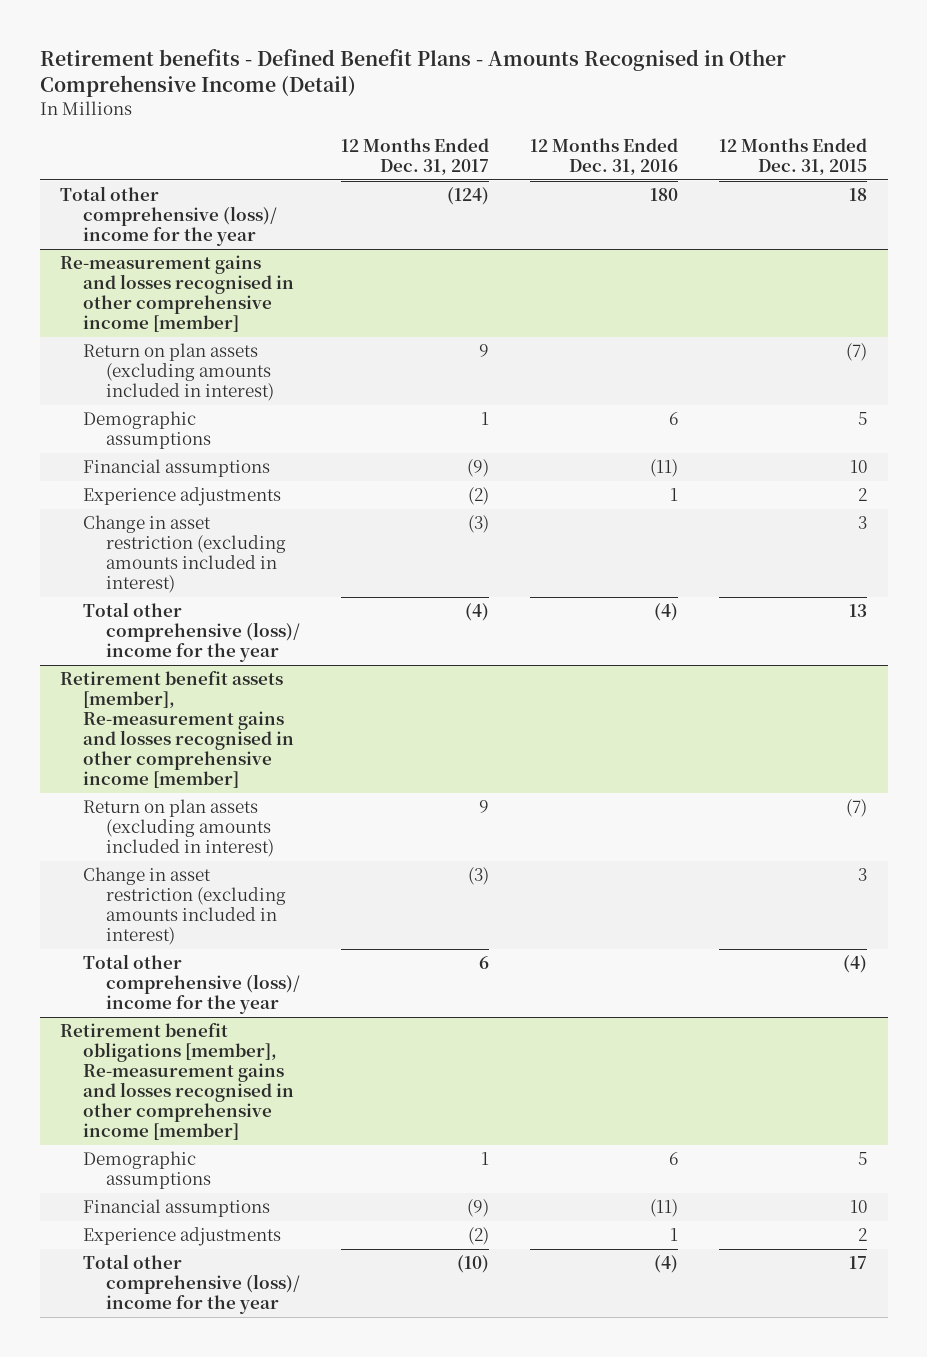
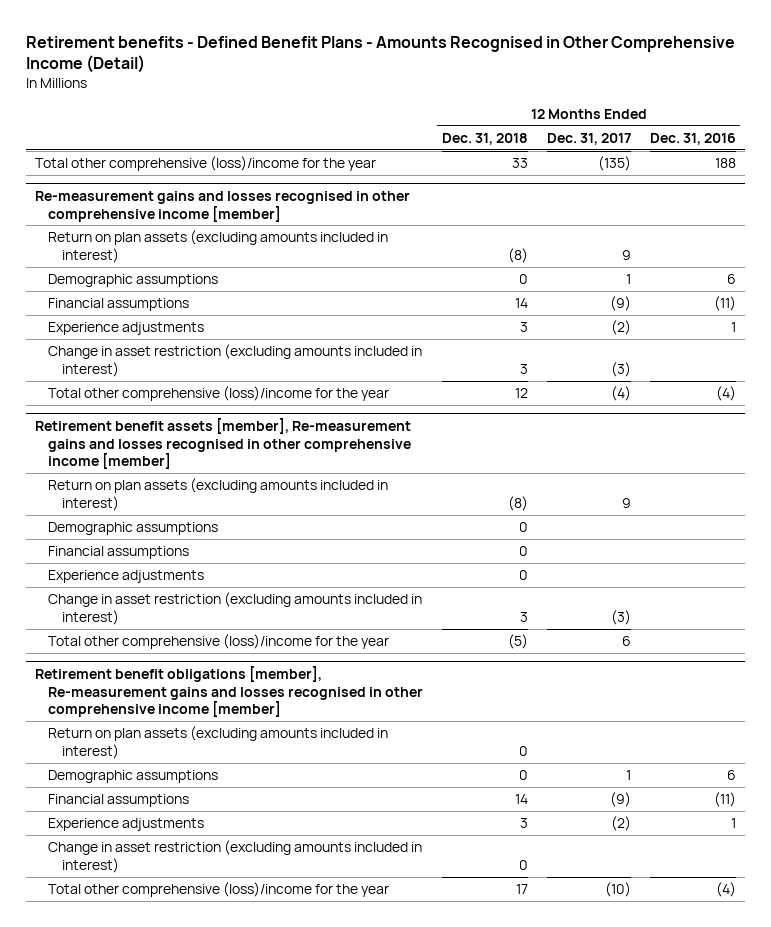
[719,138,868,176] 12 Months Ended Dec. 31, 2015 -> none
none -> [442,133,529,146] Dec. 31, 2018
[60,185,278,247] Total other comprehensive (loss)/ income for the year -> [35,156,377,172] Total other comprehensive (loss)/income for the year
[446,186,489,205] (124) -> [597,156,631,172] (135)
[650,187,679,201] 180 -> [714,158,736,169] 188
[83,601,300,663] Total other comprehensive (loss)/ income for the year -> [48,386,390,402] Total other comprehensive (loss)/income for the year
none -> [48,522,219,536] Demographic assumptions
none -> [48,546,190,560] Financial assumptions
none -> [48,570,205,584] Experience adjustments
[83,953,300,1015] Total other comprehensive (loss)/ income for the year -> [48,634,390,650] Total other comprehensive (loss)/income for the year
none -> [48,726,389,759] Return on plan assets (excluding amounts included in interest)
none -> [48,840,423,873] Change in asset restriction (excluding amounts included in interest)
[83,1253,300,1315] Total other comprehensive (loss)/ income for the year -> [48,882,390,898] Total other comprehensive (loss)/income for the year

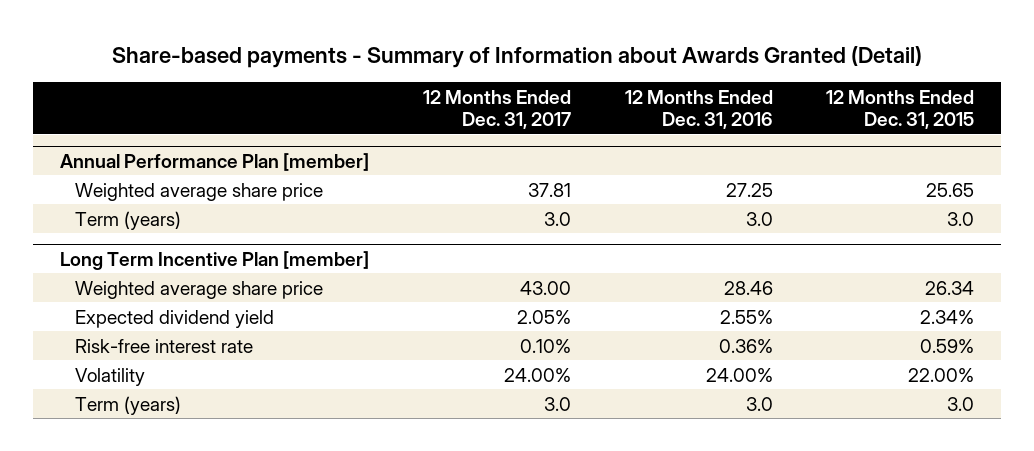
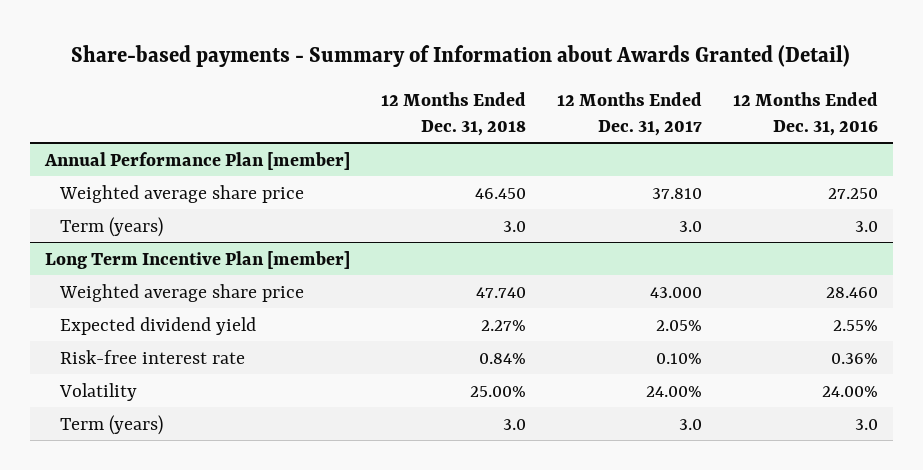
[826,89,975,130] 12 Months Ended Dec. 31, 2015 -> none
none -> [381,91,527,136] 12 Months Ended Dec. 31, 2018
[527,182,571,197] 37.81 -> [651,187,702,199] 37.810
[725,182,773,197] 27.25 -> [827,187,878,199] 27.250
[519,280,571,295] 43.00 -> [649,286,702,298] 43.000
[723,280,773,295] 28.46 -> [825,286,878,298] 28.460

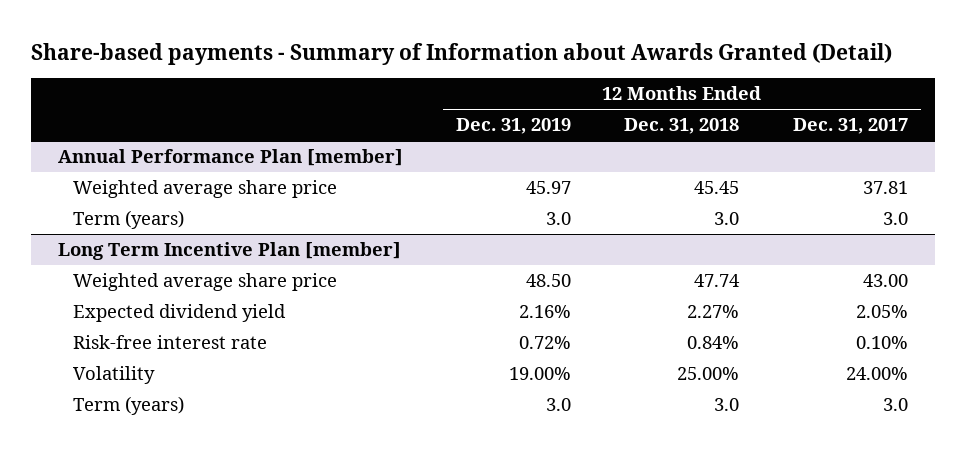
[732,91,878,136] 12 Months Ended Dec. 31, 2016 -> none
none -> [456,118,572,135] Dec. 31, 2019
[475,187,527,199] 46.450 -> [694,181,740,195] 45.45
[651,187,702,199] 37.810 -> [862,181,908,195] 37.81
[476,286,527,298] 47.740 -> [694,274,741,288] 47.74
[649,286,702,298] 43.000 -> [862,274,908,288] 43.00

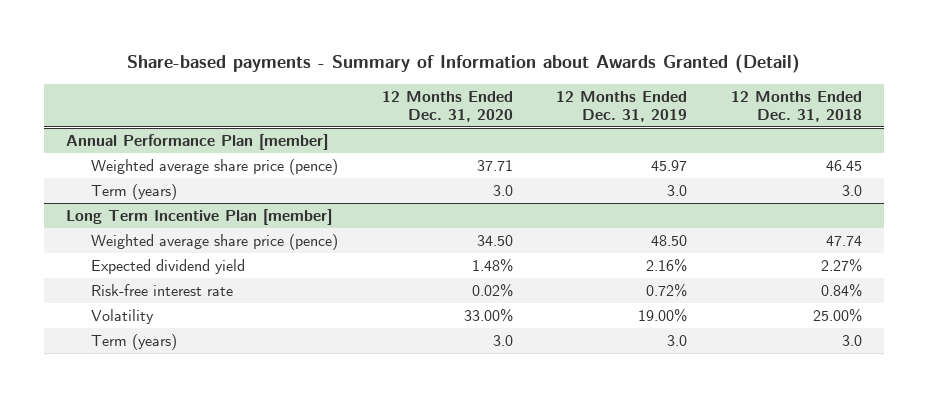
[792,118,908,135] Dec. 31, 2017 -> none
none -> [381,90,513,123] 12 Months Ended Dec. 31, 2020
[72,180,337,199] Weighted average share price -> [91,158,339,175] Weighted average share price (pence)
[694,181,740,195] 45.45 -> [826,159,863,171] 46.45
[72,273,337,292] Weighted average share price -> [91,233,339,250] Weighted average share price (pence)

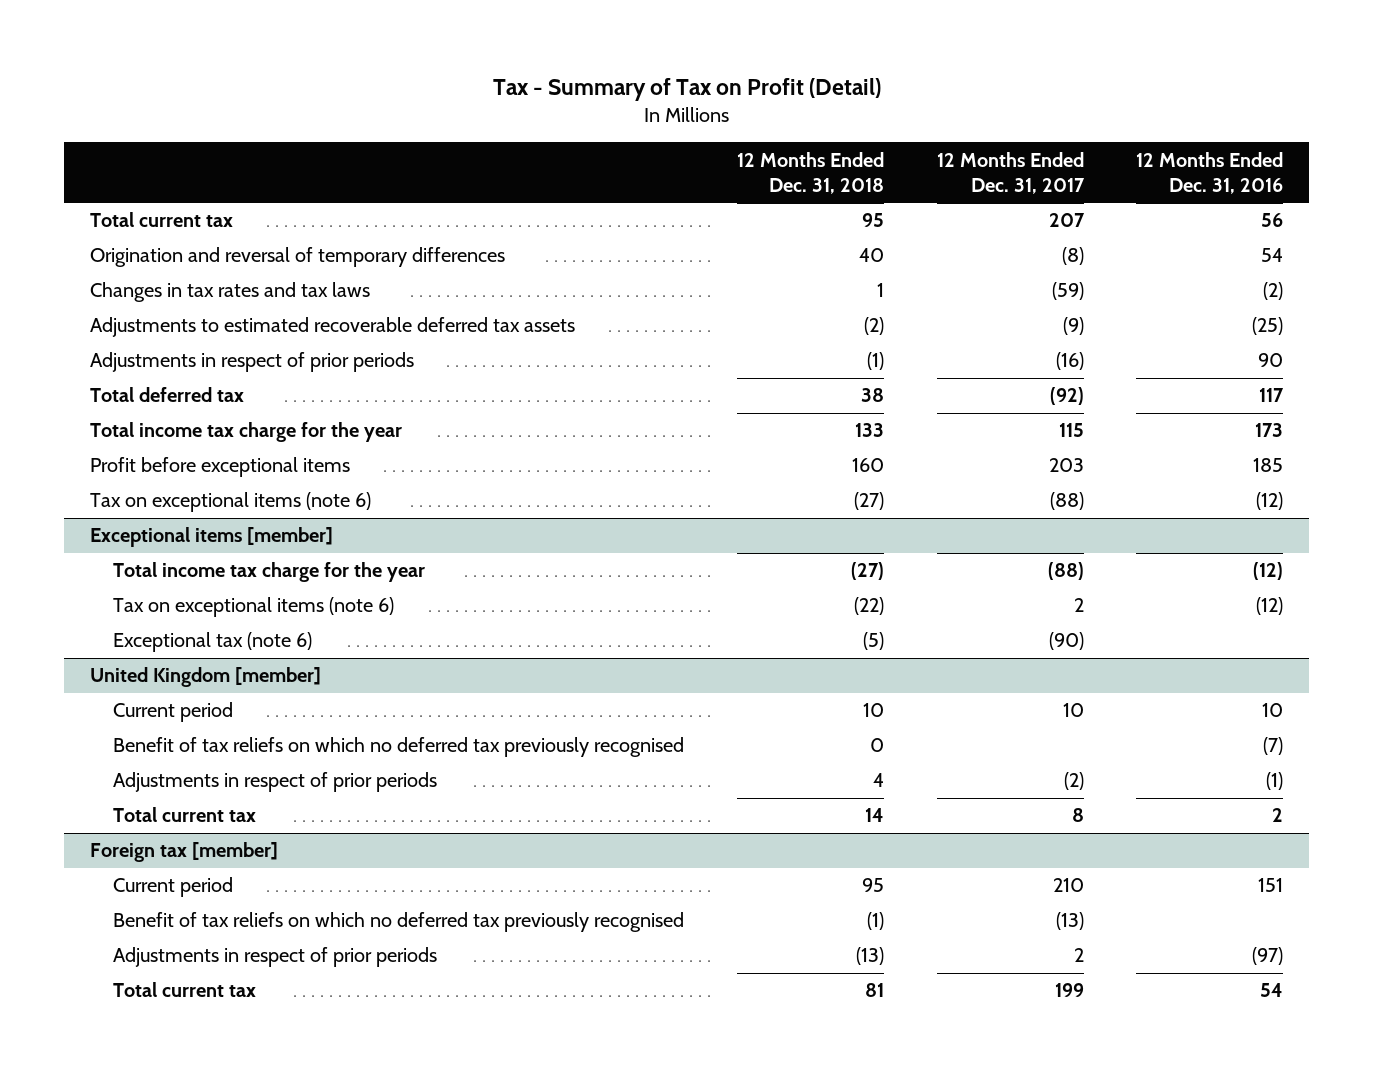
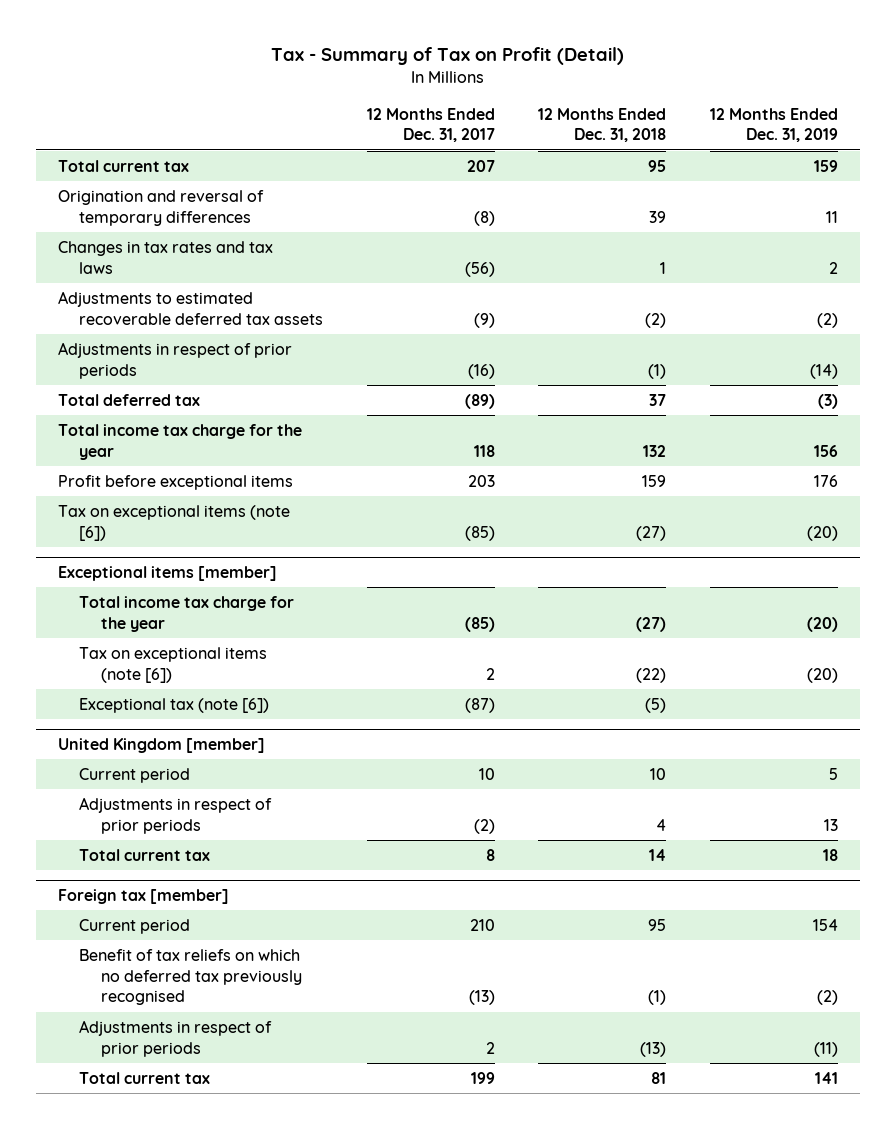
[1136,151,1284,194] 12 Months Ended Dec. 31, 2016 -> none
none -> [709,107,838,143] 12 Months Ended Dec. 31, 2019
[858,248,884,263] 40 -> [649,210,667,223] 39
[1051,282,1084,301] (59) -> [464,261,495,277] (56)
[860,388,884,403] 38 -> [649,393,667,406] 37
[1049,387,1084,406] (92) -> [464,393,495,409] (89)
[854,423,884,438] 133 -> [643,444,667,457] 132
[1058,423,1084,438] 115 -> [473,444,495,457] 118
[851,458,884,473] 160 -> [642,474,667,487] 159
[90,492,372,513] Tax on exceptional items (note 6) -> [57,504,290,541] Tax on exceptional items (note [6])
[1049,492,1084,511] (88) -> [464,525,495,541] (85)
[1047,562,1084,581] (88) -> [464,616,495,632] (85)
[113,597,395,618] Tax on exceptional items (note 6) -> [79,646,268,683] Tax on exceptional items (note [6])
[113,632,313,653] Exceptional tax (note 6) -> [79,697,270,713] Exceptional tax (note [6])
[1048,632,1084,651] (90) -> [464,697,495,713] (87)
[113,737,685,758] Benefit of tax reliefs on which no deferred tax previously recognised -> none

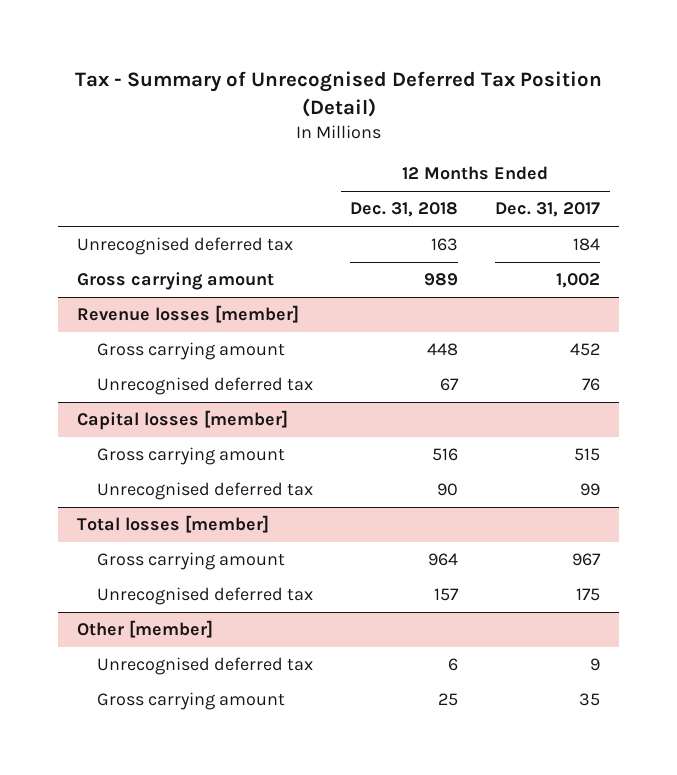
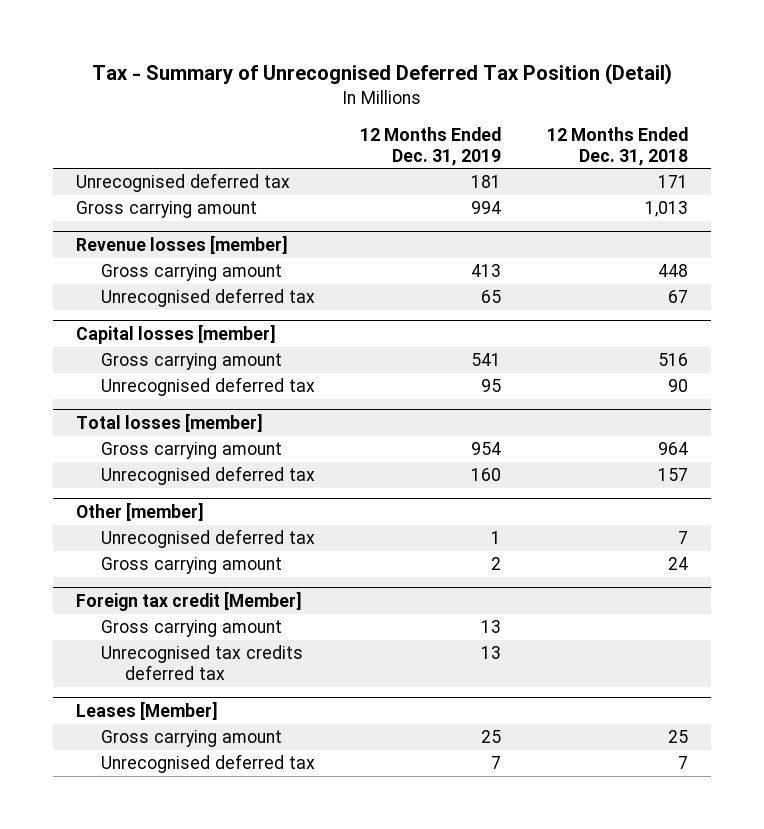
[495,202,601,218] Dec. 31, 2017 -> none
none -> [360,127,502,166] 12 Months Ended Dec. 31, 2019
[430,238,458,252] 163 -> [657,175,688,189] 171
[423,273,458,287] 989 -> [644,201,688,218] 1,013
[447,658,458,672] 6 -> [677,531,688,545] 7
none -> [100,557,282,575] Gross carrying amount
none -> [75,590,302,611] Foreign tax credit [Member]
none -> [100,620,282,638] Gross carrying amount
none -> [100,645,303,680] Unrecognised tax credits deferred tax
none -> [75,700,218,720] Leases [Member]
none -> [100,754,315,774] Unrecognised deferred tax

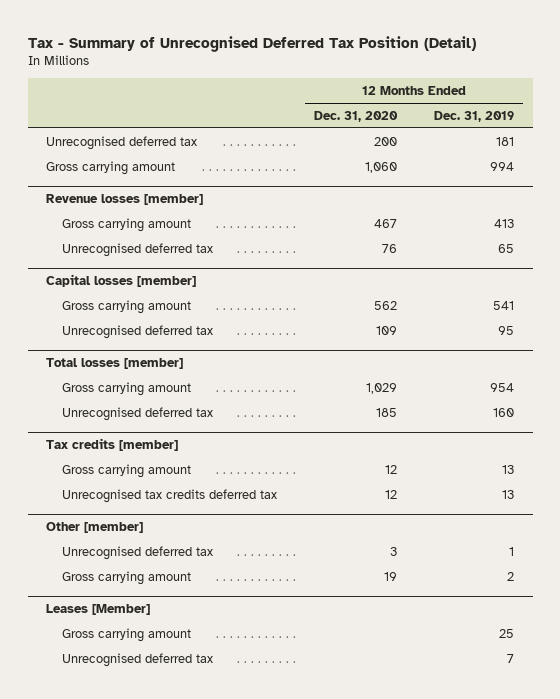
[546,127,688,166] 12 Months Ended Dec. 31, 2018 -> none
none -> [314,110,399,122] Dec. 31, 2020
none -> [46,438,179,452] Tax credits [member]
none -> [62,463,192,478] Gross carrying amount
none -> [62,488,278,503] Unrecognised tax credits deferred tax
[75,590,302,611] Foreign tax credit [Member] -> none
[100,620,282,638] Gross carrying amount -> none
[100,645,303,680] Unrecognised tax credits deferred tax -> none

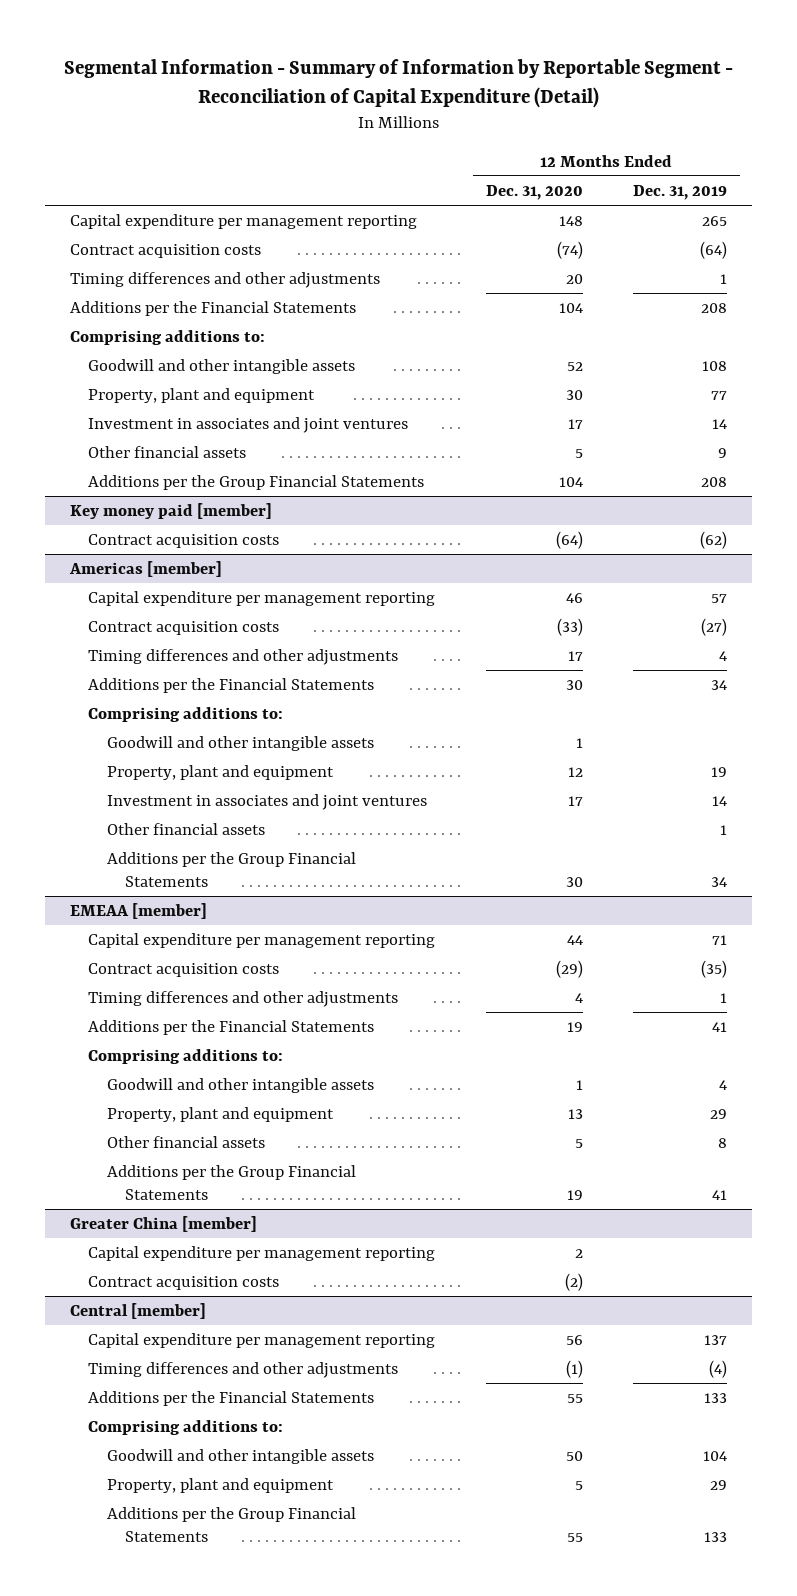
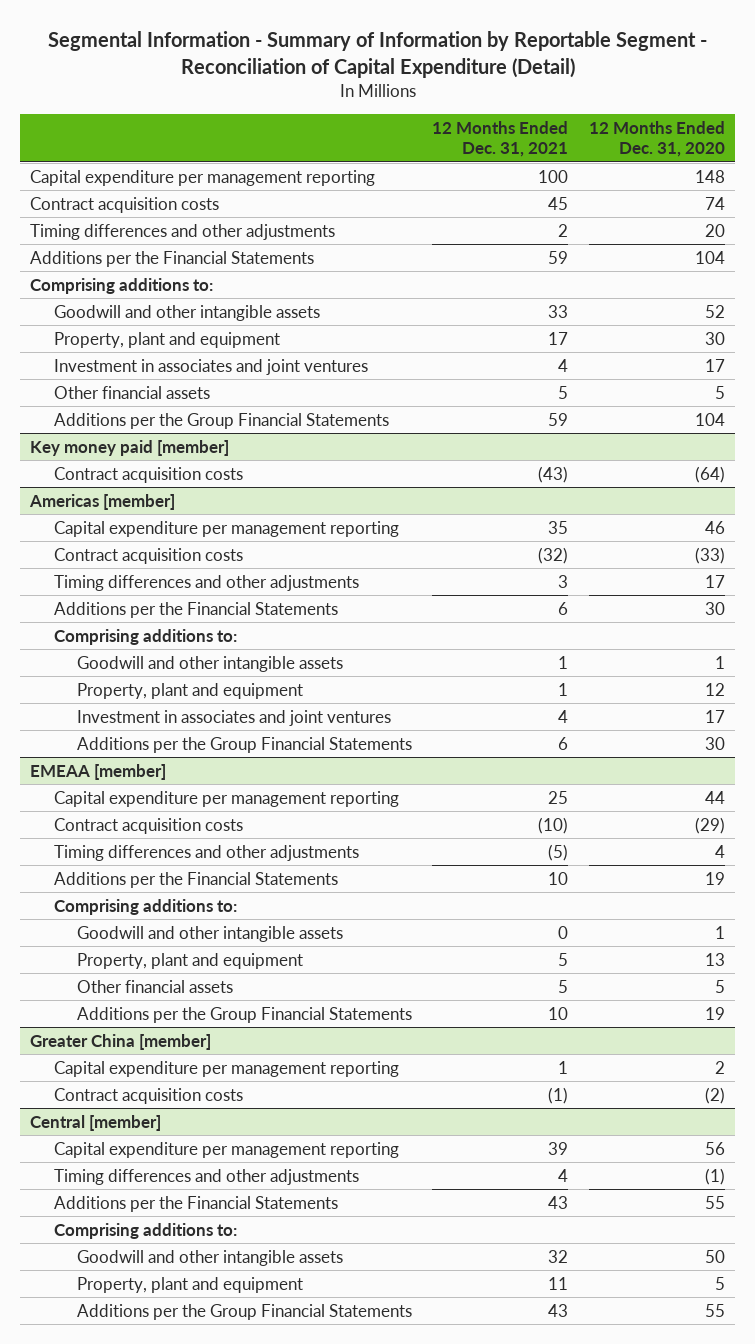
[633,184,728,200] Dec. 31, 2019 -> none
none -> [432,120,569,158] 12 Months Ended Dec. 31, 2021
[556,240,583,259] (74) -> [704,196,725,210] 74
[106,822,265,835] Other financial assets -> none

